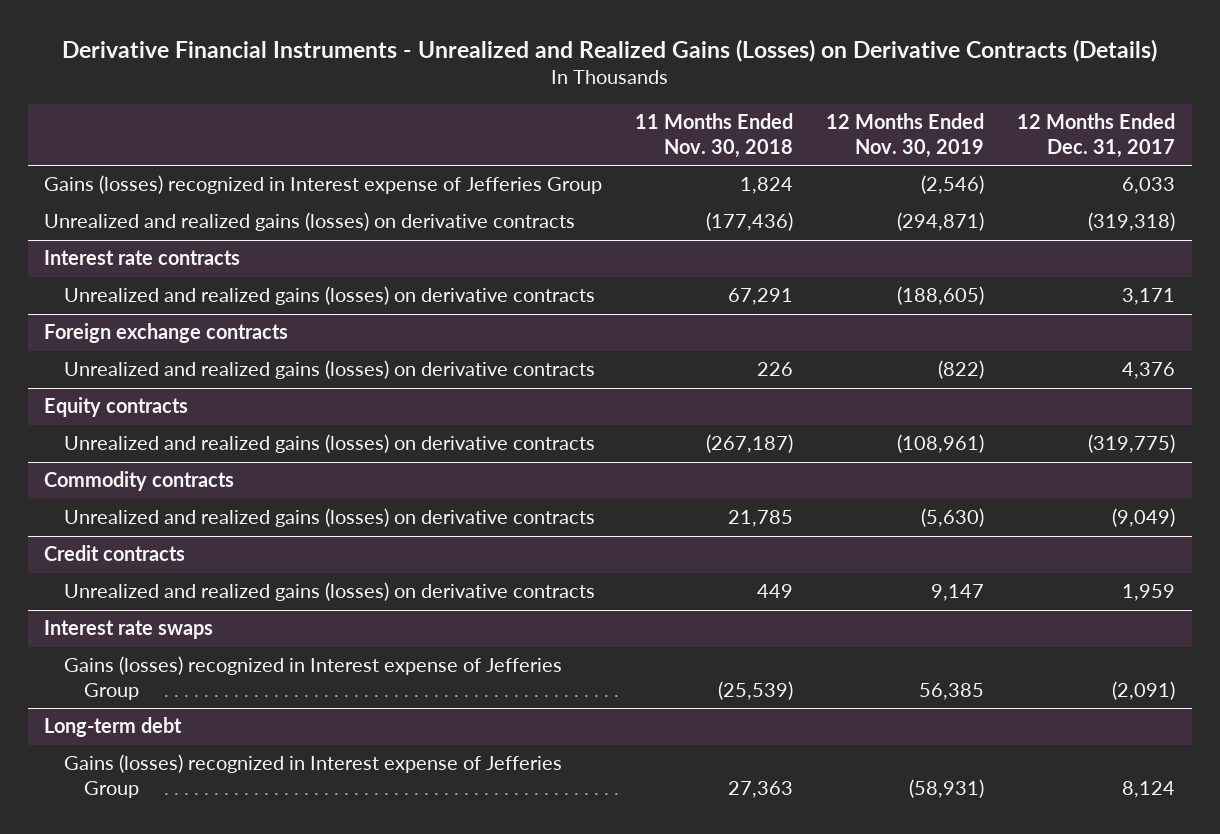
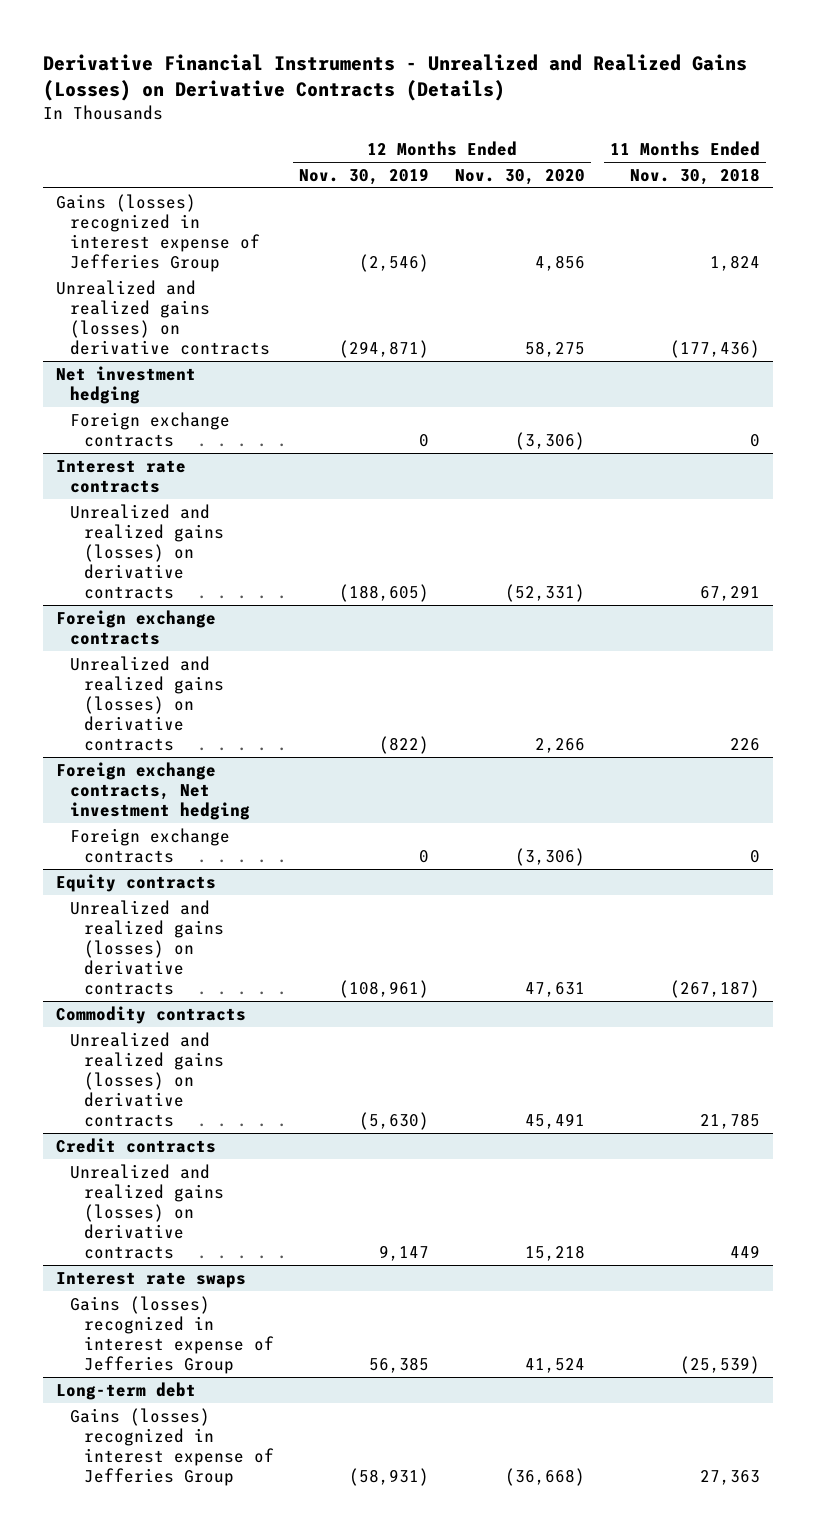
[1017,113,1176,158] 12 Months Ended Dec. 31, 2017 -> none
none -> [454,168,585,185] Nov. 30, 2020
[44,175,603,195] Gains (losses) recognized in Interest expense of Jefferies Group -> [56,193,261,273] Gains (losses) recognized in interest expense of Jefferies Group
none -> [56,365,197,404] Net investment hedging
none -> [70,411,231,447] Foreign exchange contracts
none -> [56,761,251,821] Foreign exchange contracts, Net investment hedging
none -> [70,827,231,863] Foreign exchange contracts
[64,656,563,700] Gains (losses) recognized in Interest expense of Jefferies Group -> [70,1295,275,1375] Gains (losses) recognized in interest expense of Jefferies Group
[64,754,563,798] Gains (losses) recognized in Interest expense of Jefferies Group -> [70,1407,275,1487] Gains (losses) recognized in interest expense of Jefferies Group

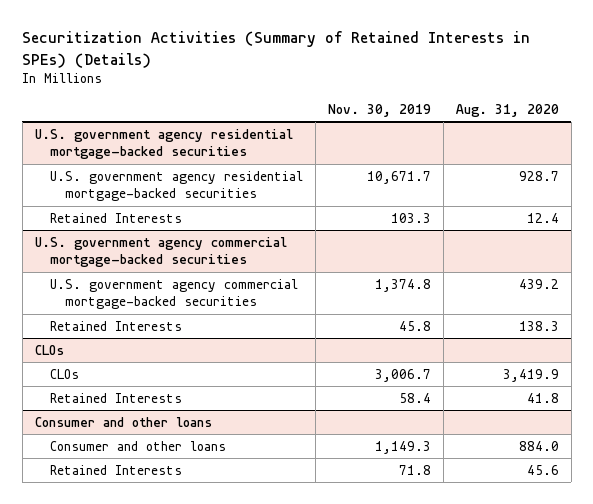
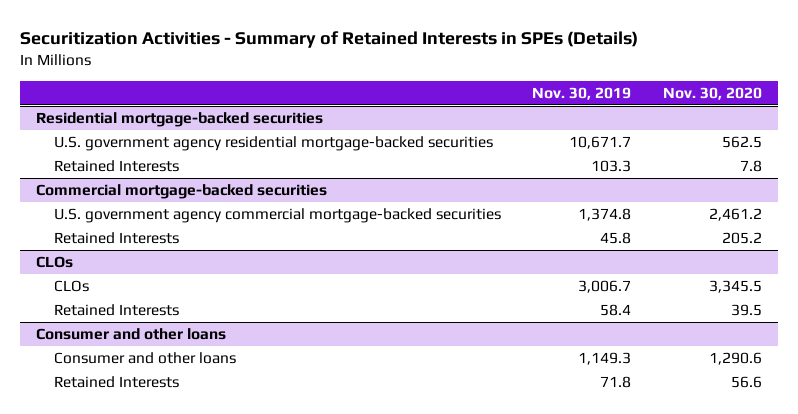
[22,31,531,68] Securitization Activities (Summary of Retained Interests in SPEs) (Details) -> [20,31,639,49] Securitization Activities - Summary of Retained Interests in SPEs (Details)
[455,103,559,117] Aug. 31, 2020 -> none
none -> [662,86,762,100] Nov. 30, 2020
[34,128,293,160] U.S. government agency residential mortgage-backed securities -> [35,112,323,128] Residential mortgage-backed securities
[34,236,287,268] U.S. government agency commercial mortgage-backed securities -> [35,184,327,200] Commercial mortgage-backed securities

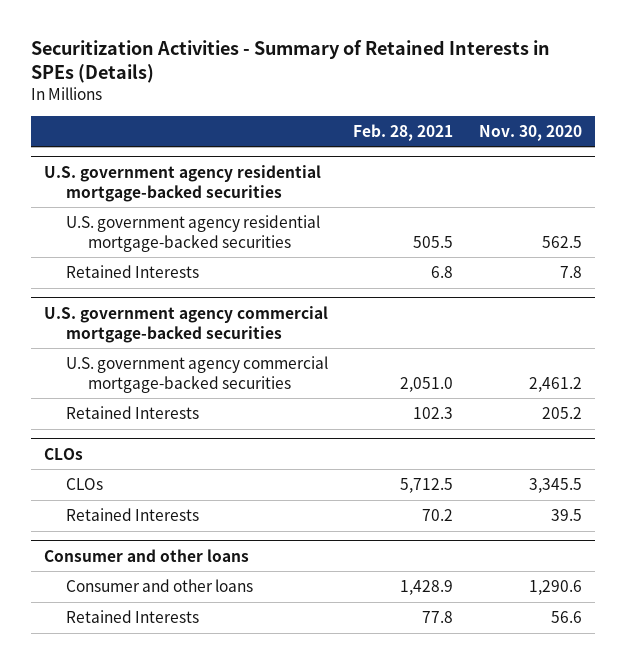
[532,86,632,100] Nov. 30, 2019 -> none
none -> [353,123,454,141] Feb. 28, 2021
[35,112,323,128] Residential mortgage-backed securities -> [43,164,321,202] U.S. government agency residential mortgage-backed securities
[35,184,327,200] Commercial mortgage-backed securities -> [43,305,328,343] U.S. government agency commercial mortgage-backed securities

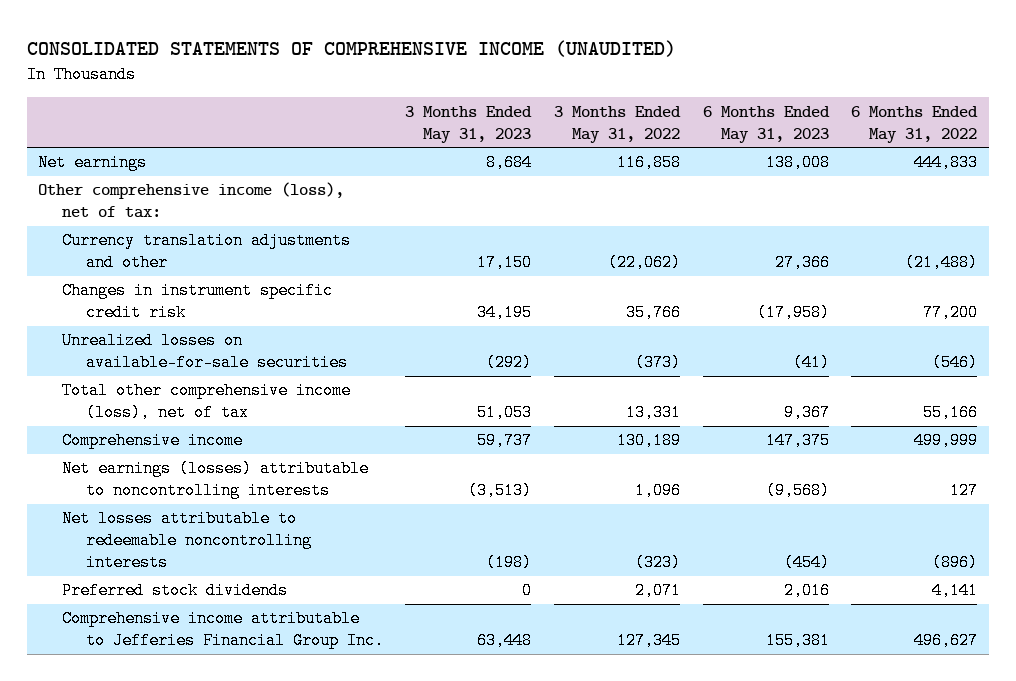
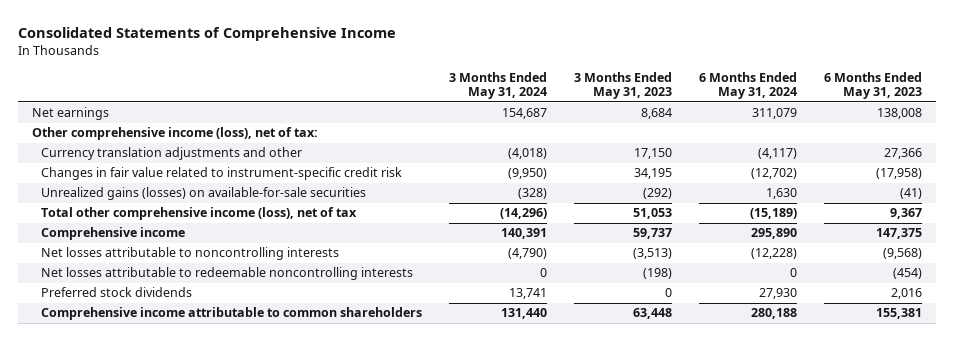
[27,39,677,57] CONSOLIDATED STATEMENTS OF COMPREHENSIVE INCOME (UNAUDITED) -> [18,26,397,41] Consolidated Statements of Comprehensive Income
[553,105,681,143] 3 Months Ended May 31, 2022 -> none
[851,105,979,143] 6 Months Ended May 31, 2022 -> none
none -> [449,71,548,100] 3 Months Ended May 31, 2024
none -> [699,71,798,100] 6 Months Ended May 31, 2024
[61,282,333,322] Changes in instrument specific credit risk -> [41,167,403,181] Changes in fair value related to instrument-specific credit risk
[61,332,348,372] Unrealized losses on available-for-sale securities -> [41,187,367,201] Unrealized gains (losses) on available-for-sale securities
[61,460,369,500] Net earnings (losses) attributable to noncontrolling interests -> [41,247,340,261] Net losses attributable to noncontrolling interests
[61,610,384,650] Comprehensive income attributable to Jefferies Financial Group Inc. -> [41,307,423,321] Comprehensive income attributable to common shareholders

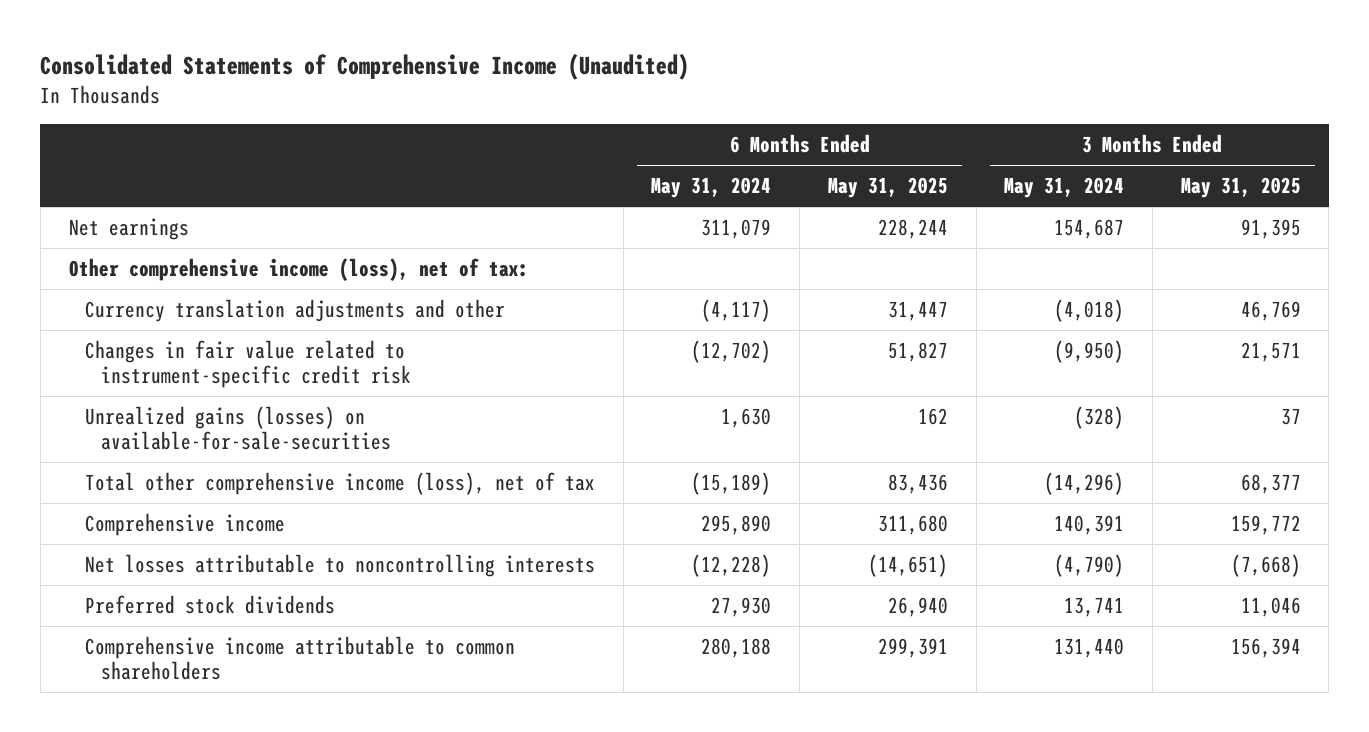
[18,26,397,41] Consolidated Statements of Comprehensive Income -> [40,52,690,80] Consolidated Statements of Comprehensive Income (Unaudited)
[574,71,673,100] 3 Months Ended May 31, 2023 -> none
[824,71,923,100] 6 Months Ended May 31, 2023 -> none
none -> [827,177,948,199] May 31, 2025
none -> [1180,177,1301,199] May 31, 2025
[41,187,367,201] Unrealized gains (losses) on available-for-sale securities -> [84,406,392,451] Unrealized gains (losses) on available-for-sale-securities
[41,267,414,281] Net losses attributable to redeemable noncontrolling interests -> none

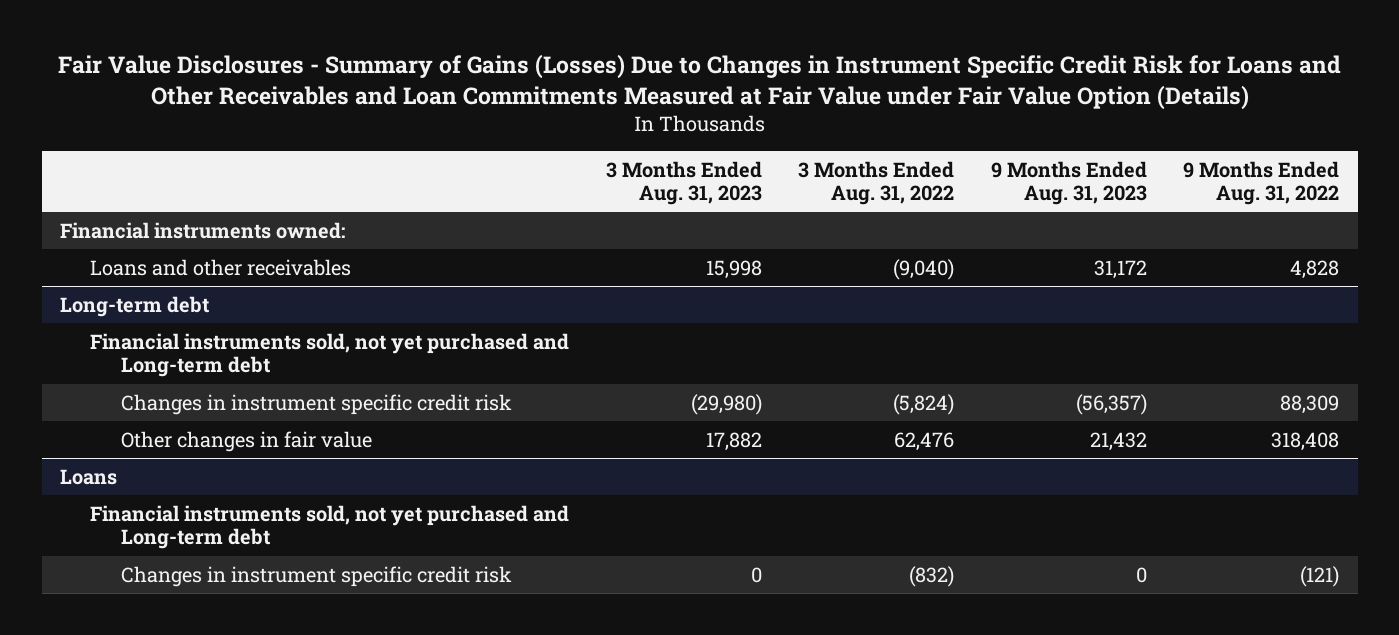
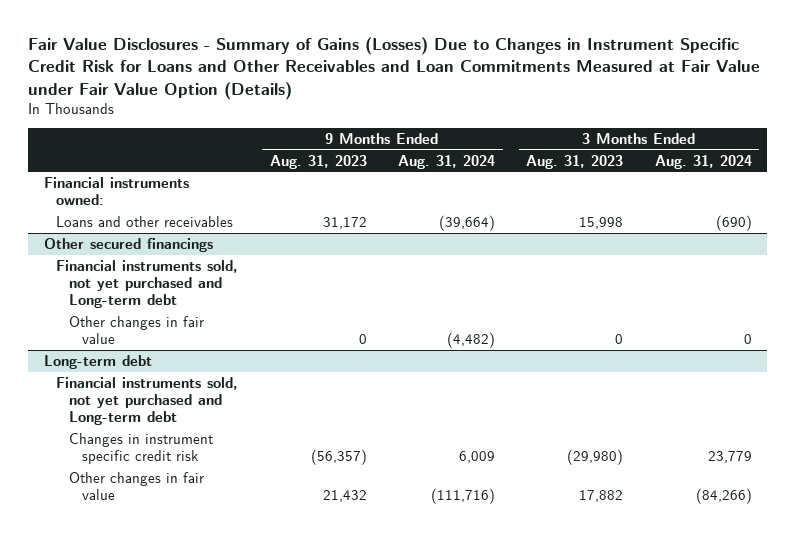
[798,160,955,205] 3 Months Ended Aug. 31, 2022 -> none
[1183,160,1340,205] 9 Months Ended Aug. 31, 2022 -> none
none -> [398,154,496,169] Aug. 31, 2024
none -> [654,154,752,169] Aug. 31, 2024
none -> [43,237,213,252] Other secured financings
none -> [56,259,239,309] Financial instruments sold, not yet purchased and Long-term debt
none -> [69,315,205,345] Other changes in fair value
[60,468,118,485] Loans -> none
[90,504,570,550] Financial instruments sold, not yet purchased and Long-term debt -> none
[120,565,512,587] Changes in instrument specific credit risk -> none

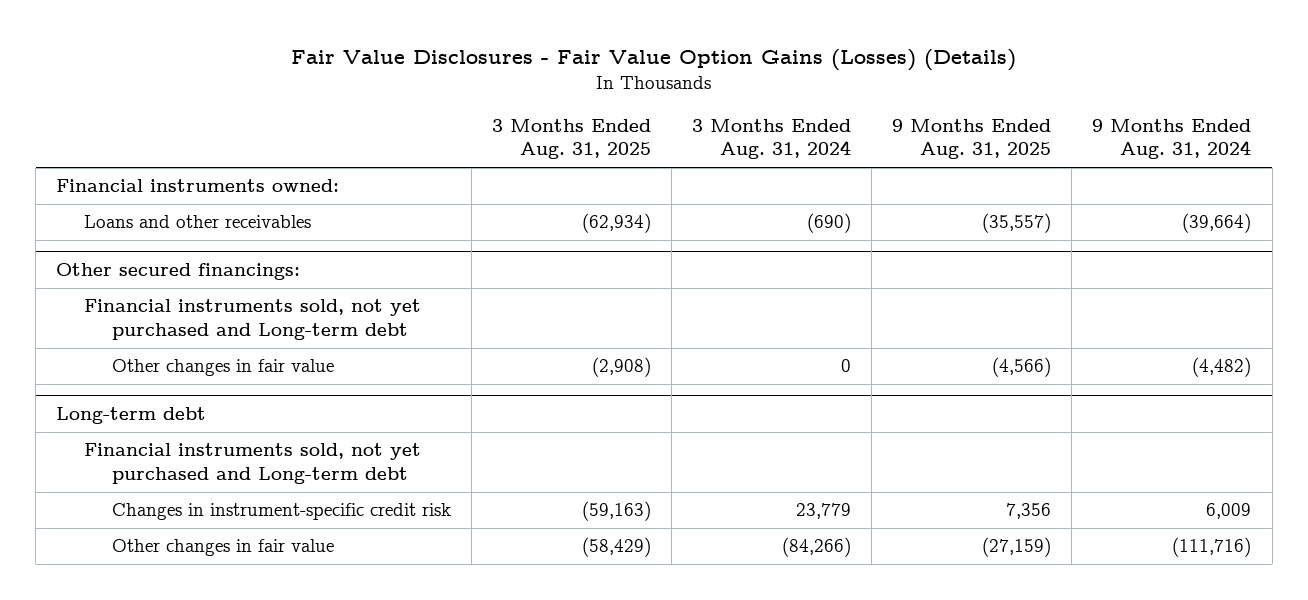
[27,37,760,100] Fair Value Disclosures - Summary of Gains (Losses) Due to Changes in Instrument Specific Credit Risk for Loans and Other Receivables and Loan Commitments Measured at Fair Value under Fair Value Option (Details) -> [290,49,1016,72] Fair Value Disclosures - Fair Value Option Gains (Losses) (Details)
[269,154,367,169] Aug. 31, 2023 -> none
[526,154,624,169] Aug. 31, 2023 -> none
none -> [491,118,651,160] 3 Months Ended Aug. 31, 2025
none -> [892,118,1052,160] 9 Months Ended Aug. 31, 2025
[43,237,213,252] Other secured financings -> [56,263,301,281] Other secured financings:
[69,432,214,465] Changes in instrument specific credit risk -> [111,503,451,521] Changes in instrument-specific credit risk

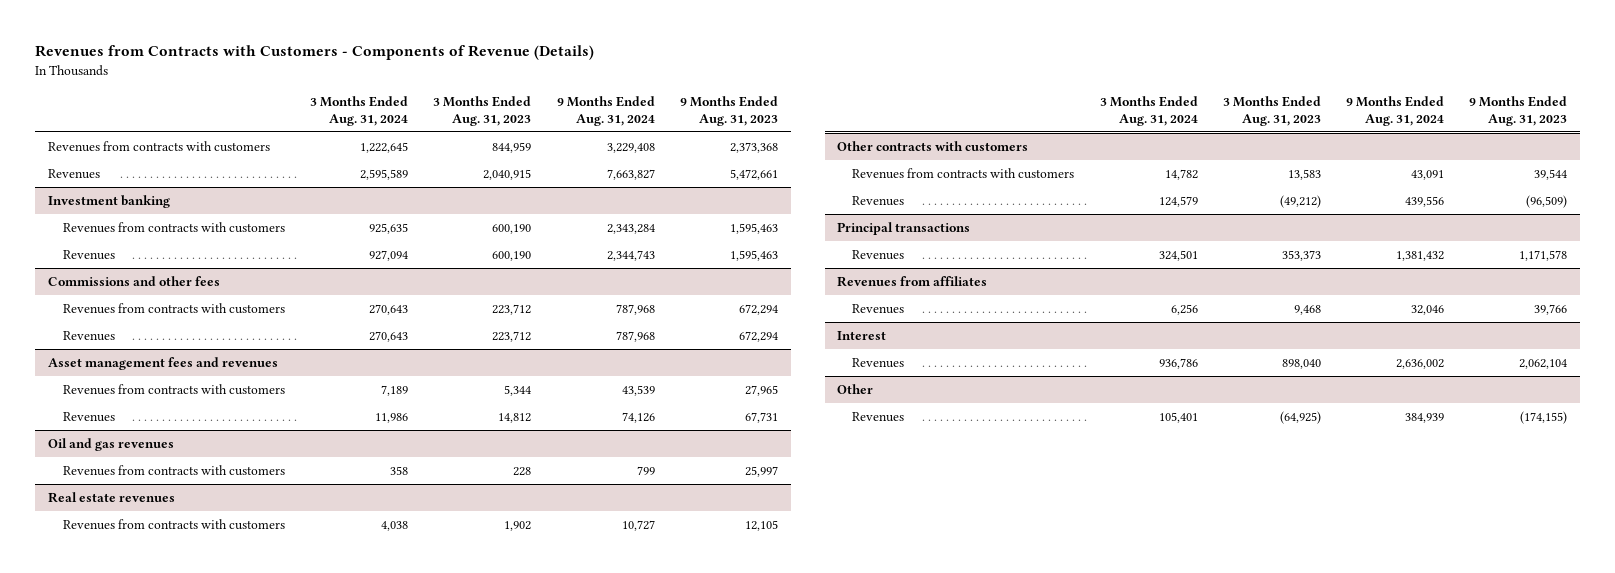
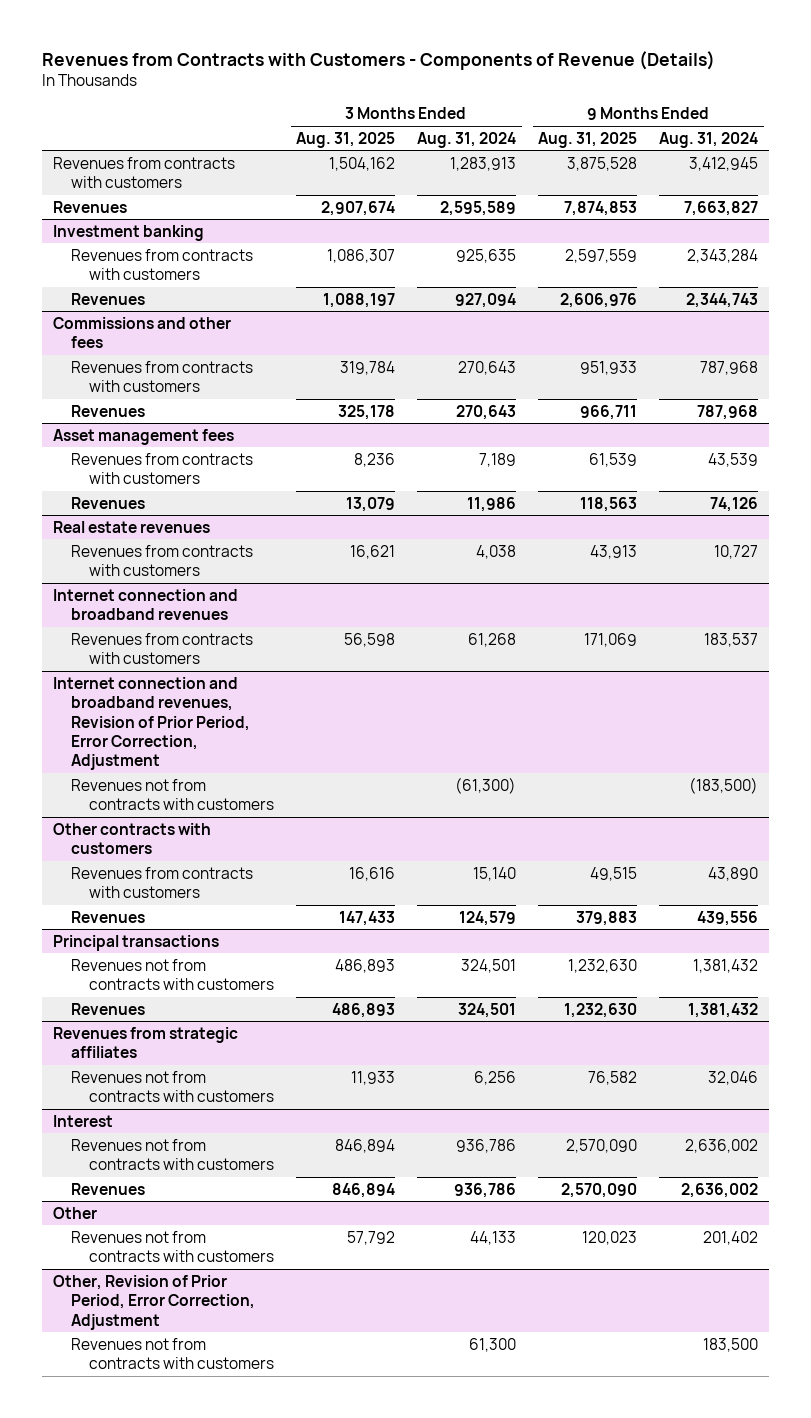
[433,96,532,126] 3 Months Ended Aug. 31, 2023 -> none
[680,96,779,126] 9 Months Ended Aug. 31, 2023 -> none
none -> [296,131,396,148] Aug. 31, 2025
none -> [538,131,638,148] Aug. 31, 2025
[360,141,409,153] 1,222,645 -> [450,156,517,171] 1,283,913
[606,142,655,153] 3,229,408 -> [689,156,759,171] 3,412,945
[47,356,278,370] Asset management fees and revenues -> [53,428,235,445] Asset management fees
[47,437,174,451] Oil and gas revenues -> none
[62,464,285,476] Revenues from contracts with customers -> none
none -> [53,588,239,621] Internet connection and broadband revenues
none -> [71,632,254,665] Revenues from contracts with customers
none -> [53,676,251,771] Internet connection and broadband revenues, Revision of Prior Period, Error Correction, Adjustment
none -> [71,778,275,811] Revenues not from contracts with customers
[1164,168,1198,180] 14,782 -> [473,866,517,881] 15,140
[1411,169,1445,180] 43,091 -> [708,866,759,881] 43,890
none -> [71,958,275,991] Revenues not from contracts with customers
[837,275,988,287] Revenues from affiliates -> [53,1026,239,1059] Revenues from strategic affiliates
[852,303,905,314] Revenues -> [71,1070,275,1103] Revenues not from contracts with customers
none -> [71,1138,275,1171] Revenues not from contracts with customers
[852,411,905,422] Revenues -> none
none -> [71,1230,275,1263] Revenues not from contracts with customers
none -> [53,1274,256,1330] Other, Revision of Prior Period, Error Correction, Adjustment
none -> [71,1337,275,1370] Revenues not from contracts with customers

